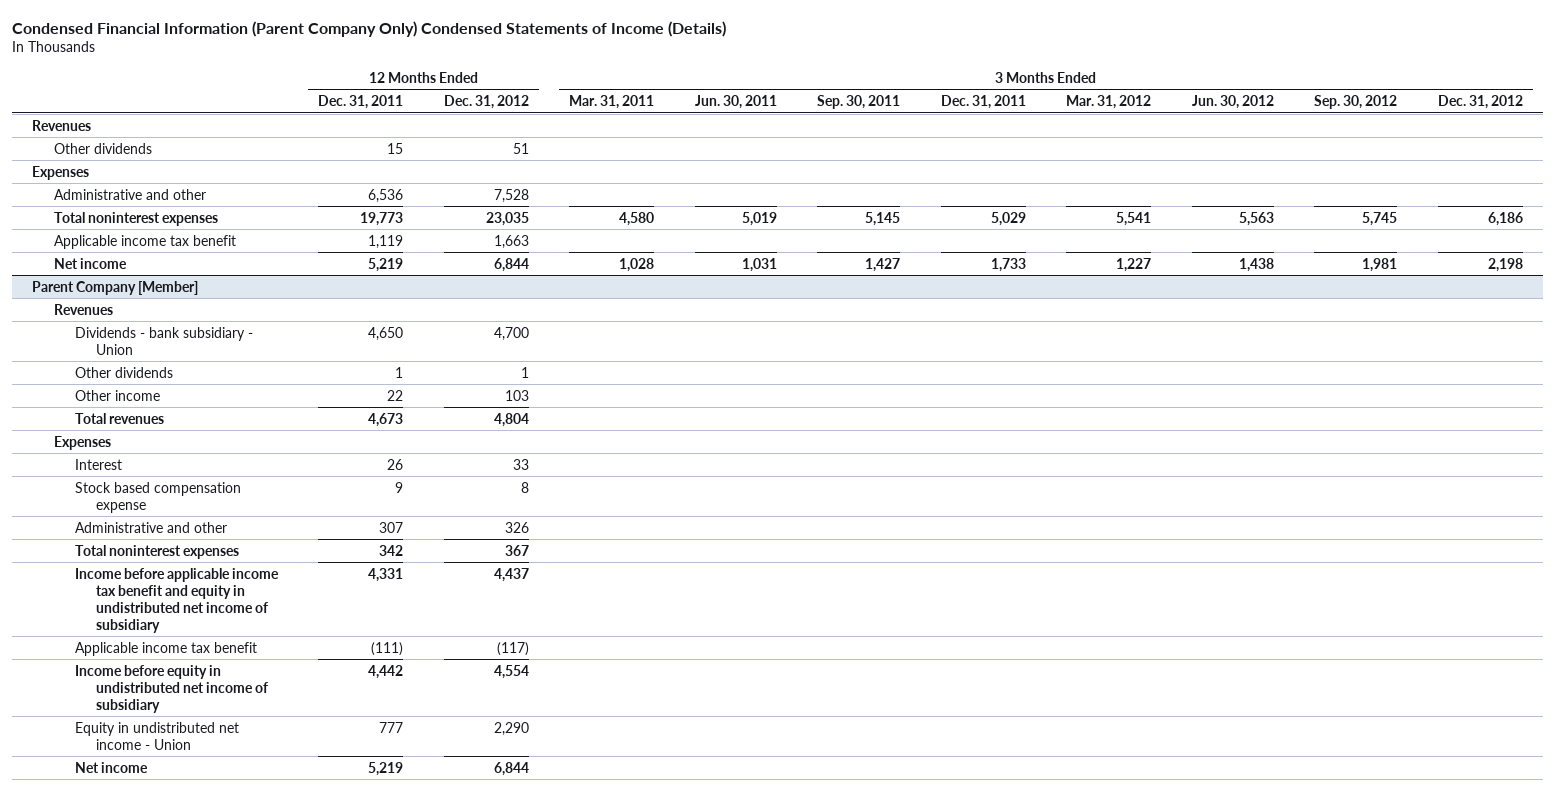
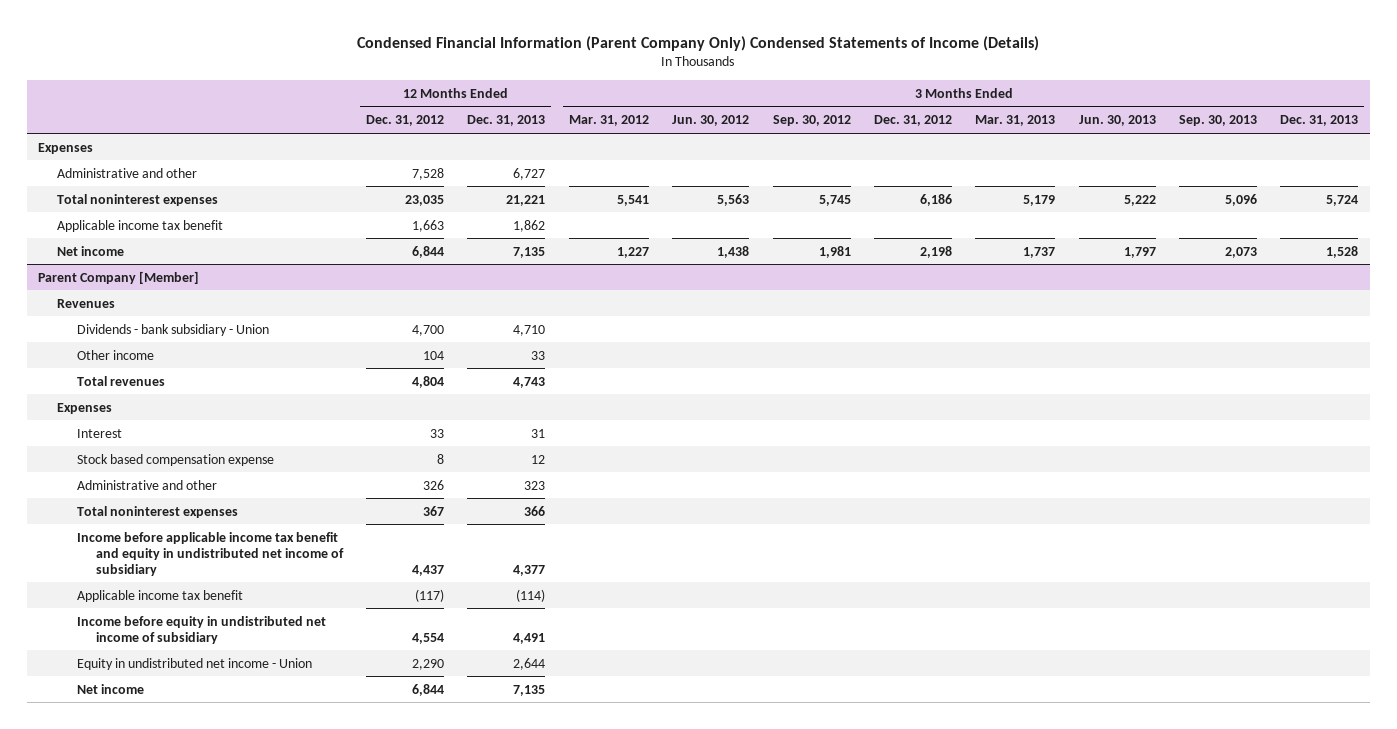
[318,95,404,110] Dec. 31, 2011 -> none
[569,95,655,110] Mar. 31, 2011 -> none
[694,95,777,110] Jun. 30, 2011 -> none
[817,95,901,110] Sep. 30, 2011 -> none
[940,95,1026,110] Dec. 31, 2011 -> none
none -> [467,115,546,127] Dec. 31, 2013
none -> [975,115,1056,127] Mar. 31, 2013
none -> [1078,115,1156,127] Jun. 30, 2013
none -> [1179,115,1258,127] Sep. 30, 2013
none -> [1280,115,1359,127] Dec. 31, 2013
[32,119,92,131] Revenues -> none
[53,142,152,154] Other dividends -> none
[74,366,173,378] Other dividends -> none
[504,389,529,401] 103 -> [423,350,445,360] 104

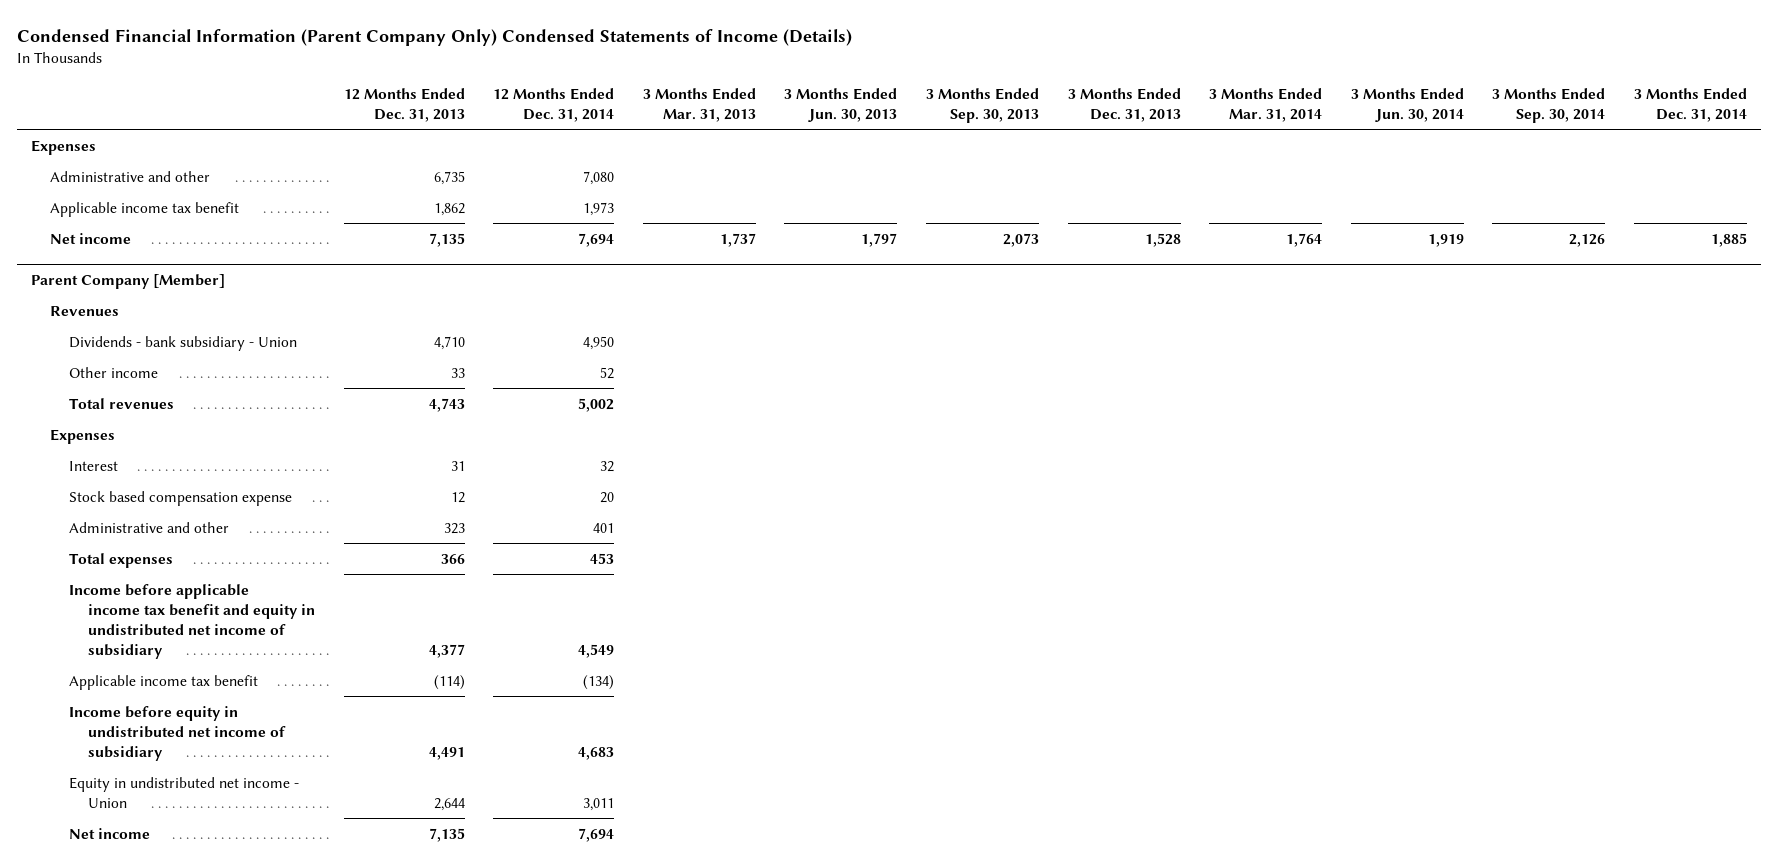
[366,115,445,127] Dec. 31, 2012 -> none
[568,115,649,127] Mar. 31, 2012 -> none
[672,115,750,127] Jun. 30, 2012 -> none
[772,115,851,127] Sep. 30, 2012 -> none
[873,115,952,127] Dec. 31, 2012 -> none
none -> [493,87,615,122] 12 Months Ended Dec. 31, 2014
none -> [1209,87,1323,122] 3 Months Ended Mar. 31, 2014
none -> [1350,87,1464,122] 3 Months Ended Jun. 30, 2014
none -> [1492,87,1606,123] 3 Months Ended Sep. 30, 2014
none -> [1634,87,1748,122] 3 Months Ended Dec. 31, 2014
[57,193,219,206] Total noninterest expenses -> none
[513,167,546,180] 6,727 -> [433,170,465,185] 6,735
[76,505,238,518] Total noninterest expenses -> [69,552,174,568] Total expenses

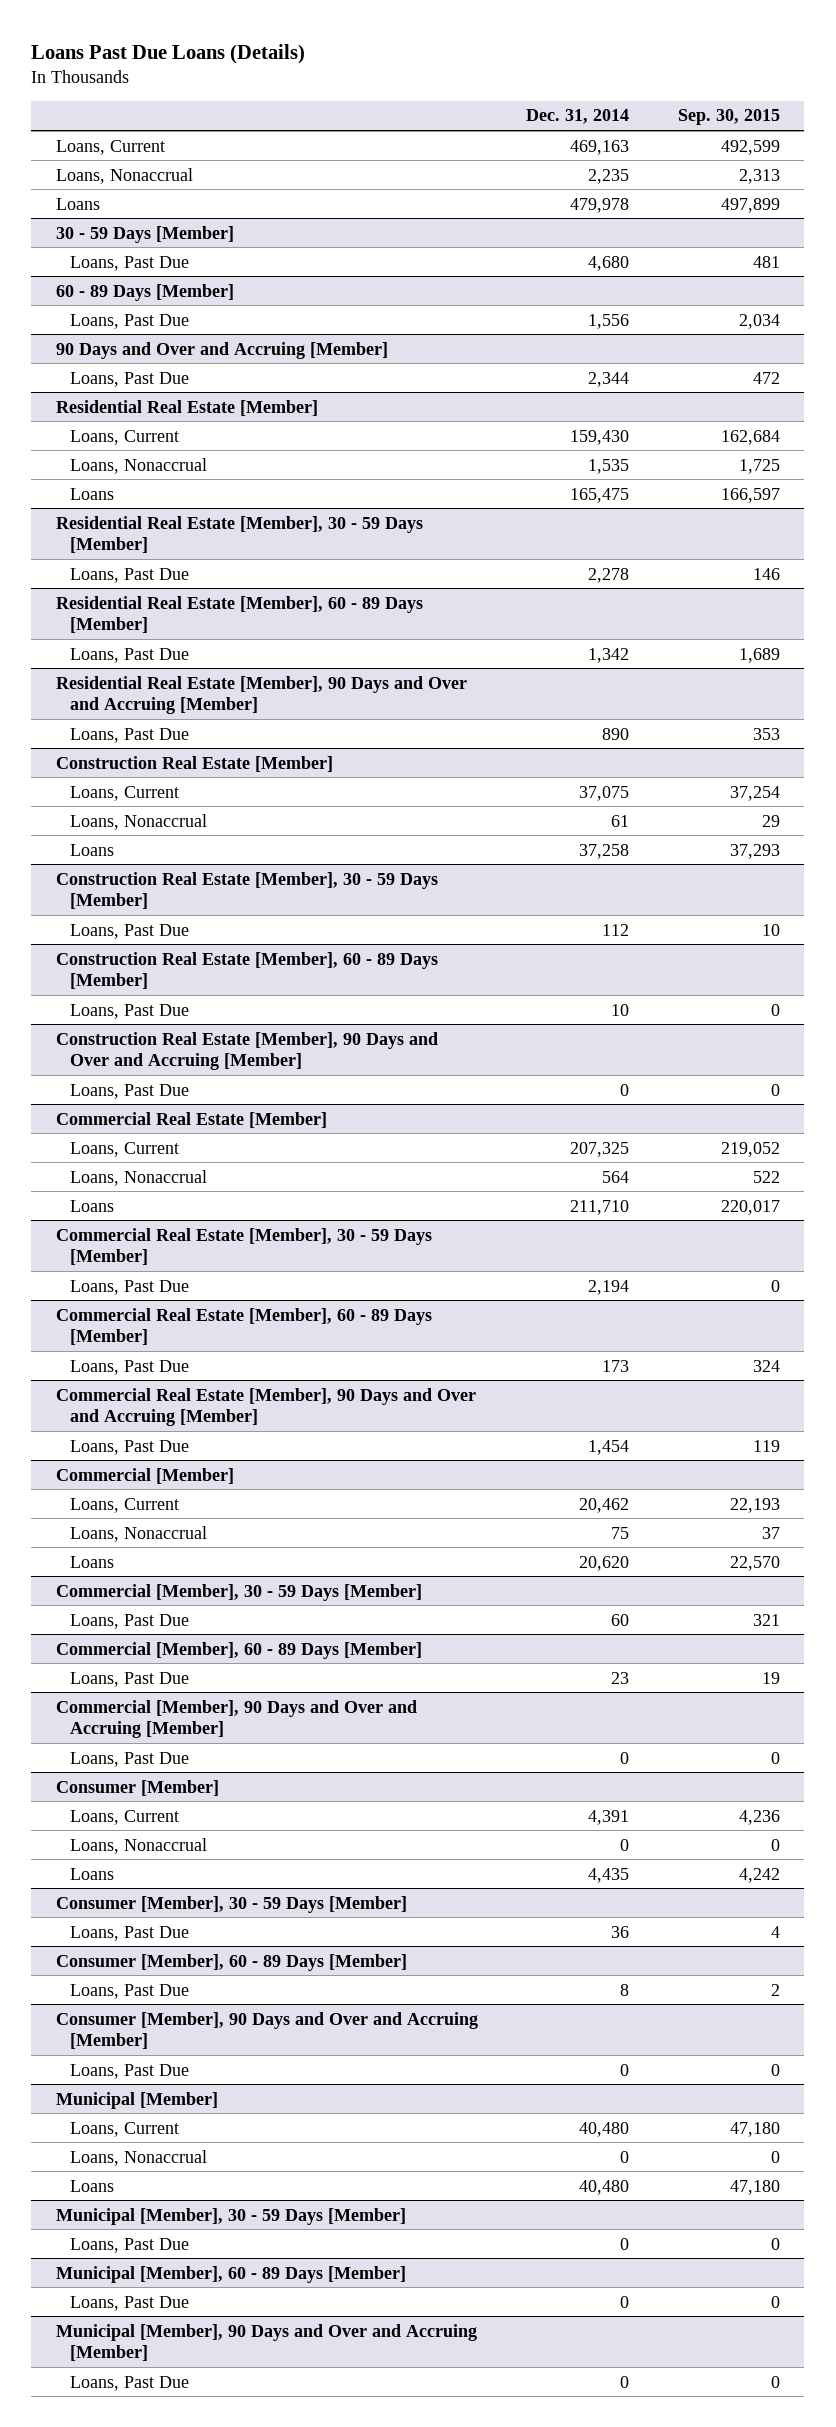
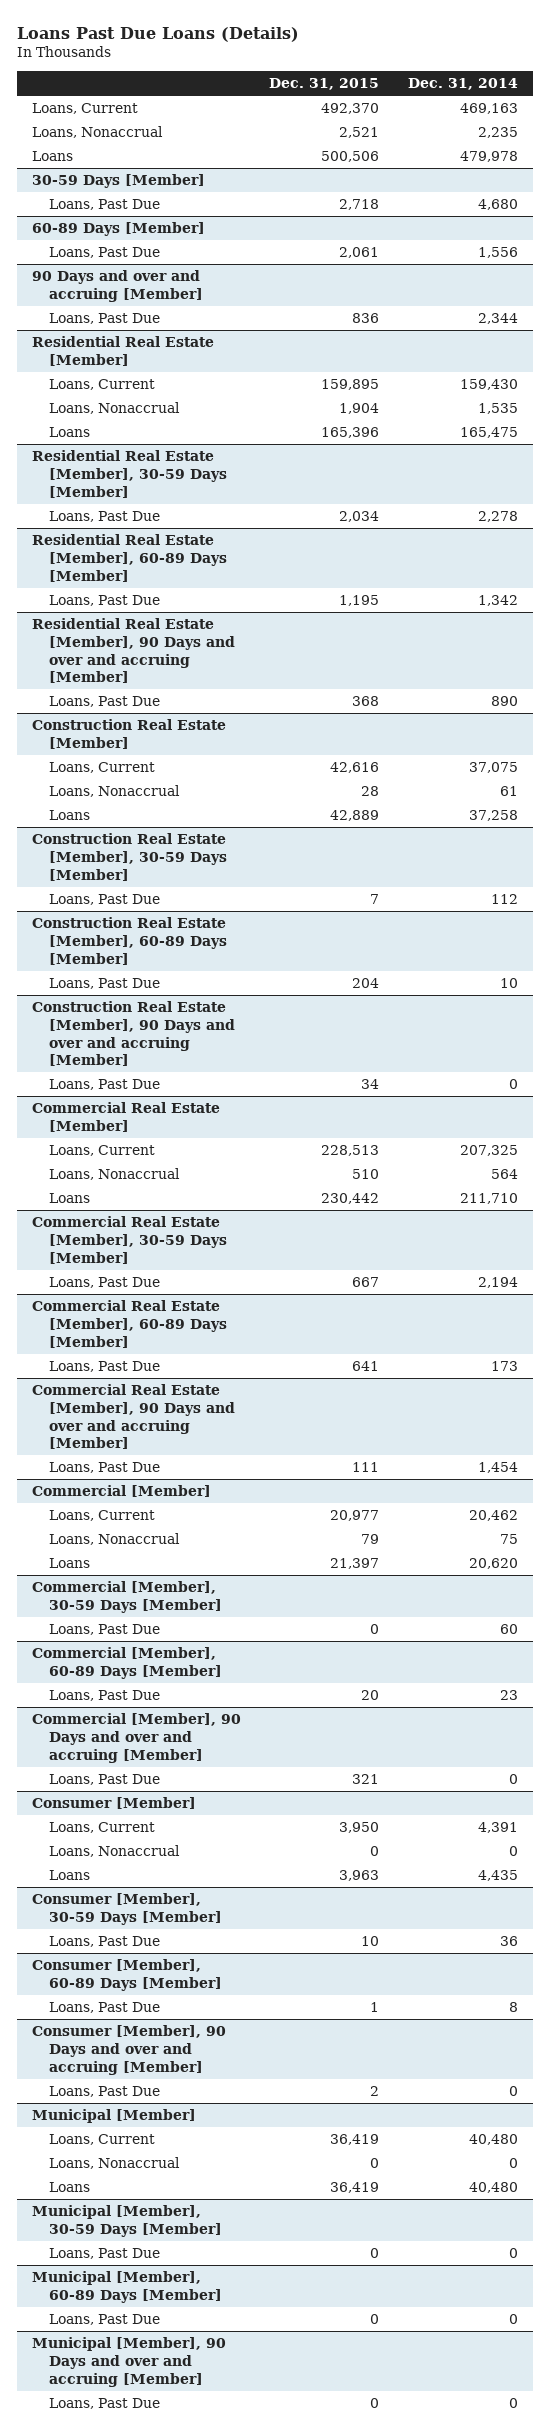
[677,109,780,126] Sep. 30, 2015 -> none
none -> [269,78,380,91] Dec. 31, 2015
[55,225,234,243] 30 - 59 Days [Member] -> [31,174,205,189] 30-59 Days [Member]
[55,283,234,301] 60 - 89 Days [Member] -> [31,222,205,237] 60-89 Days [Member]
[55,341,388,359] 90 Days and Over and Accruing [Member] -> [31,270,203,302] 90 Days and over and accruing [Member]
[55,515,423,554] Residential Real Estate [Member], 30 - 59 Days [Member] -> [31,450,227,498] Residential Real Estate [Member], 30-59 Days [Member]
[55,595,423,634] Residential Real Estate [Member], 60 - 89 Days [Member] -> [31,534,227,582] Residential Real Estate [Member], 60-89 Days [Member]
[55,675,467,715] Residential Real Estate [Member], 90 Days and Over and Accruing [Member] -> [31,618,235,684] Residential Real Estate [Member], 90 Days and over and accruing [Member]
[55,871,438,910] Construction Real Estate [Member], 30 - 59 Days [Member] -> [31,833,227,881] Construction Real Estate [Member], 30-59 Days [Member]
[55,951,438,990] Construction Real Estate [Member], 60 - 89 Days [Member] -> [31,917,227,965] Construction Real Estate [Member], 60-89 Days [Member]
[55,1031,438,1071] Construction Real Estate [Member], 90 Days and Over and Accruing [Member] -> [31,1001,235,1067] Construction Real Estate [Member], 90 Days and over and accruing [Member]
[55,1227,432,1266] Commercial Real Estate [Member], 30 - 59 Days [Member] -> [31,1216,227,1264] Commercial Real Estate [Member], 30-59 Days [Member]
[55,1307,432,1346] Commercial Real Estate [Member], 60 - 89 Days [Member] -> [31,1300,227,1348] Commercial Real Estate [Member], 60-89 Days [Member]
[55,1387,476,1427] Commercial Real Estate [Member], 90 Days and Over and Accruing [Member] -> [31,1384,235,1450] Commercial Real Estate [Member], 90 Days and over and accruing [Member]
[55,1583,422,1601] Commercial [Member], 30 - 59 Days [Member] -> [31,1581,222,1613] Commercial [Member], 30-59 Days [Member]
[55,1641,422,1659] Commercial [Member], 60 - 89 Days [Member] -> [31,1647,222,1679] Commercial [Member], 60-89 Days [Member]
[55,1699,417,1739] Commercial [Member], 90 Days and Over and Accruing [Member] -> [31,1713,241,1763] Commercial [Member], 90 Days and over and accruing [Member]
[55,1895,407,1913] Consumer [Member], 30 - 59 Days [Member] -> [31,1893,222,1925] Consumer [Member], 30-59 Days [Member]
[55,1953,407,1971] Consumer [Member], 60 - 89 Days [Member] -> [31,1959,222,1991] Consumer [Member], 60-89 Days [Member]
[55,2011,478,2050] Consumer [Member], 90 Days and Over and Accruing [Member] -> [31,2025,226,2075] Consumer [Member], 90 Days and over and accruing [Member]
[55,2207,406,2225] Municipal [Member], 30 - 59 Days [Member] -> [31,2205,222,2237] Municipal [Member], 30-59 Days [Member]
[55,2265,406,2283] Municipal [Member], 60 - 89 Days [Member] -> [31,2271,222,2303] Municipal [Member], 60-89 Days [Member]
[55,2323,477,2362] Municipal [Member], 90 Days and Over and Accruing [Member] -> [31,2337,226,2387] Municipal [Member], 90 Days and over and accruing [Member]

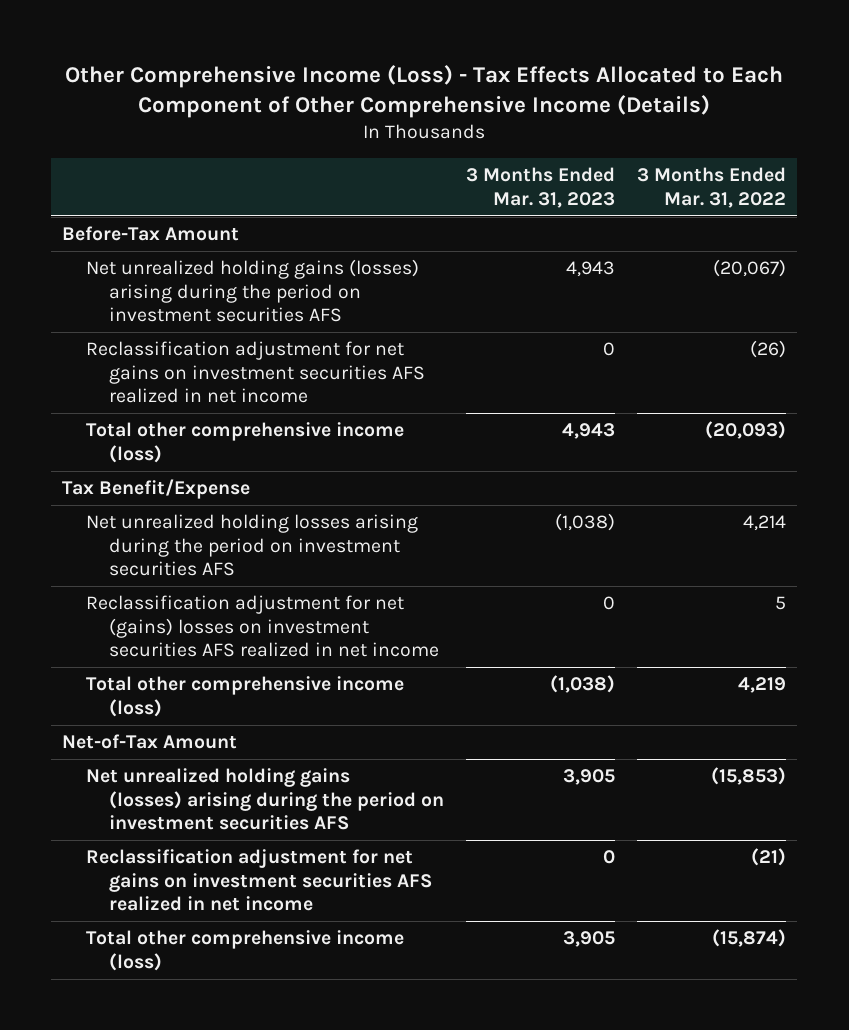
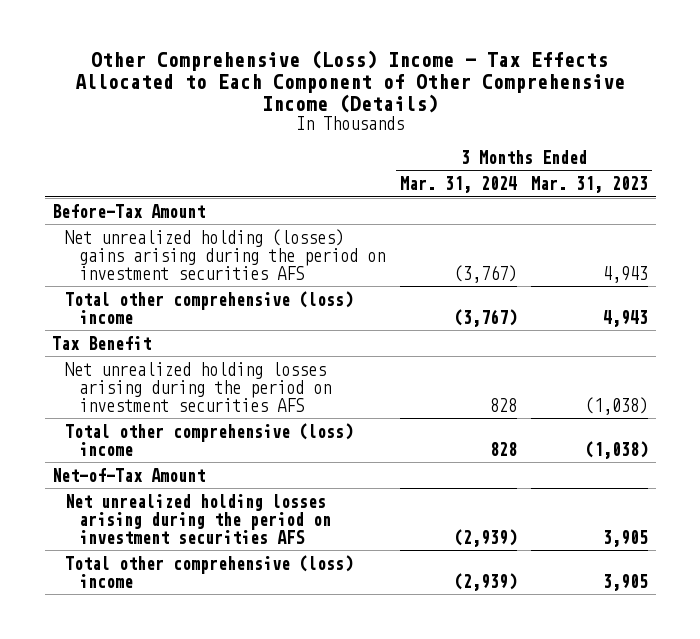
[65,64,784,118] Other Comprehensive Income (Loss) - Tax Effects Allocated to Each Component of Other Comprehensive Income (Details) -> [75,49,626,114] Other Comprehensive (Loss) Income - Tax Effects Allocated to Each Component of Other Comprehensive Income (Details)
[637,167,787,208] 3 Months Ended Mar. 31, 2022 -> none
none -> [399,176,517,194] Mar. 31, 2024
[85,341,426,404] Reclassification adjustment for net gains on investment securities AFS realized in net income -> none
[85,259,419,323] Net unrealized holding gains (losses) arising during the period on investment securities AFS -> [65,228,385,280] Net unrealized holding (losses) gains arising during the period on investment securities AFS
[85,422,404,463] Total other comprehensive income (loss) -> [65,290,354,324] Total other comprehensive (loss) income
[62,479,251,500] Tax Benefit/Expense -> [52,335,152,350] Tax Benefit
[85,595,440,658] Reclassification adjustment for net (gains) losses on investment securities AFS realized in net income -> none
[85,676,404,717] Total other comprehensive income (loss) -> [65,422,354,456] Total other comprehensive (loss) income
[85,849,433,912] Reclassification adjustment for net gains on investment securities AFS realized in net income -> none
[85,768,445,831] Net unrealized holding gains (losses) arising during the period on investment securities AFS -> [65,493,331,544] Net unrealized holding losses arising during the period on investment securities AFS
[85,930,404,971] Total other comprehensive income (loss) -> [65,554,354,588] Total other comprehensive (loss) income

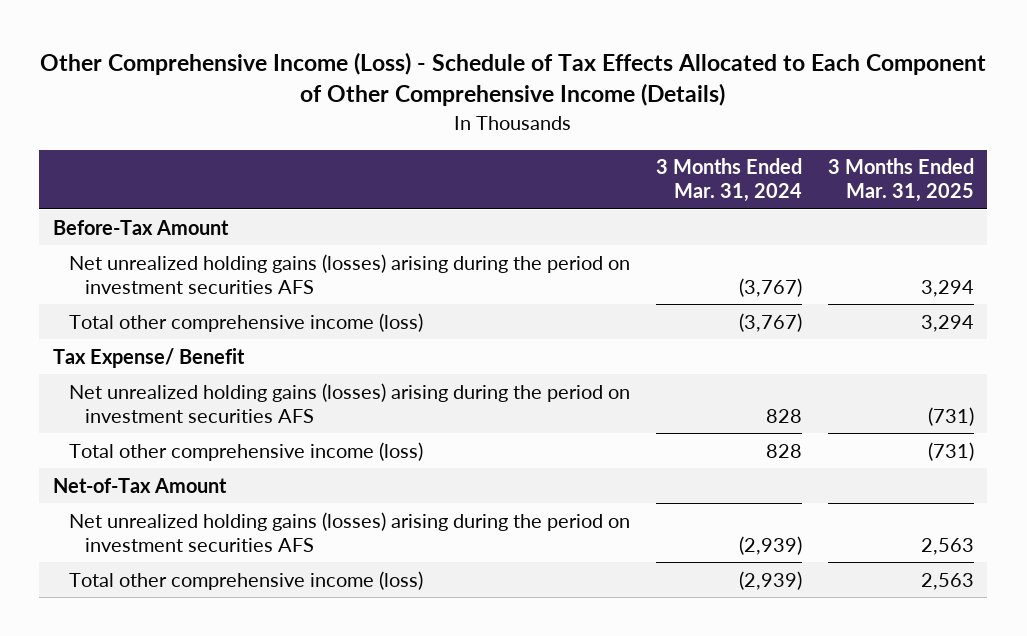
[75,49,626,114] Other Comprehensive (Loss) Income - Tax Effects Allocated to Each Component of Other Comprehensive Income (Details) -> [40,51,987,107] Other Comprehensive Income (Loss) - Schedule of Tax Effects Allocated to Each Component of Other Comprehensive Income (Details)
[531,176,649,194] Mar. 31, 2023 -> none
none -> [828,158,975,203] 3 Months Ended Mar. 31, 2025
[65,228,385,280] Net unrealized holding (losses) gains arising during the period on investment securities AFS -> [69,253,631,294] Net unrealized holding gains (losses) arising during the period on investment securities AFS
[65,290,354,324] Total other comprehensive (loss) income -> [69,312,424,332] Total other comprehensive income (loss)
[52,335,152,350] Tax Benefit -> [52,347,245,368] Tax Expense/ Benefit
[65,361,331,412] Net unrealized holding losses arising during the period on investment securities AFS -> [69,382,631,423] Net unrealized holding gains (losses) arising during the period on investment securities AFS
[65,422,354,456] Total other comprehensive (loss) income -> [69,441,424,461] Total other comprehensive income (loss)
[65,493,331,544] Net unrealized holding losses arising during the period on investment securities AFS -> [69,511,631,552] Net unrealized holding gains (losses) arising during the period on investment securities AFS
[65,554,354,588] Total other comprehensive (loss) income -> [69,570,424,590] Total other comprehensive income (loss)

